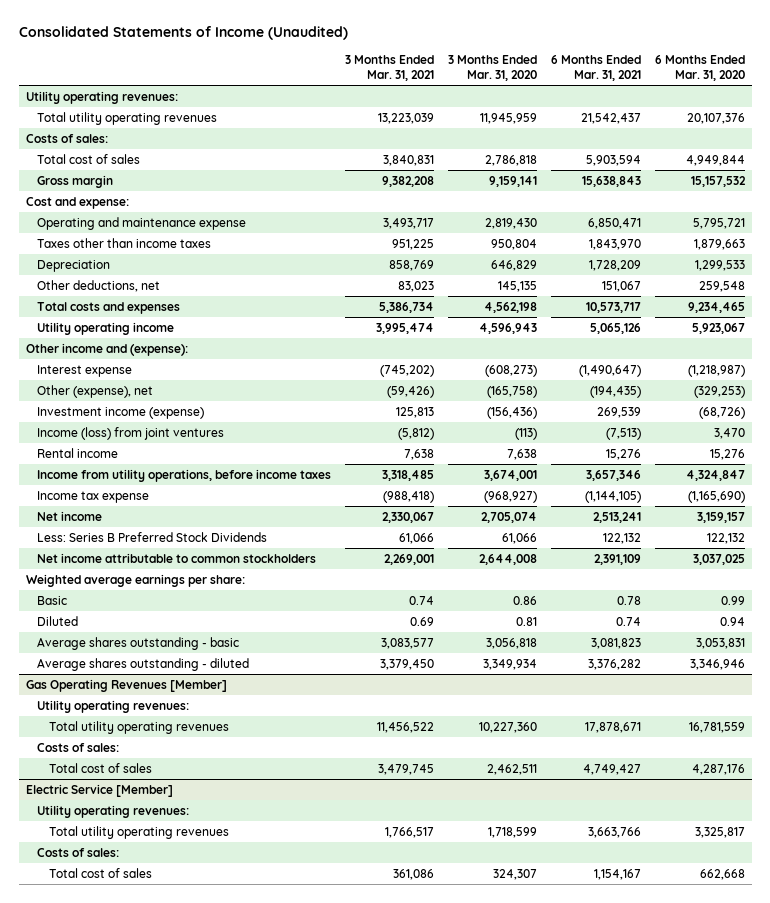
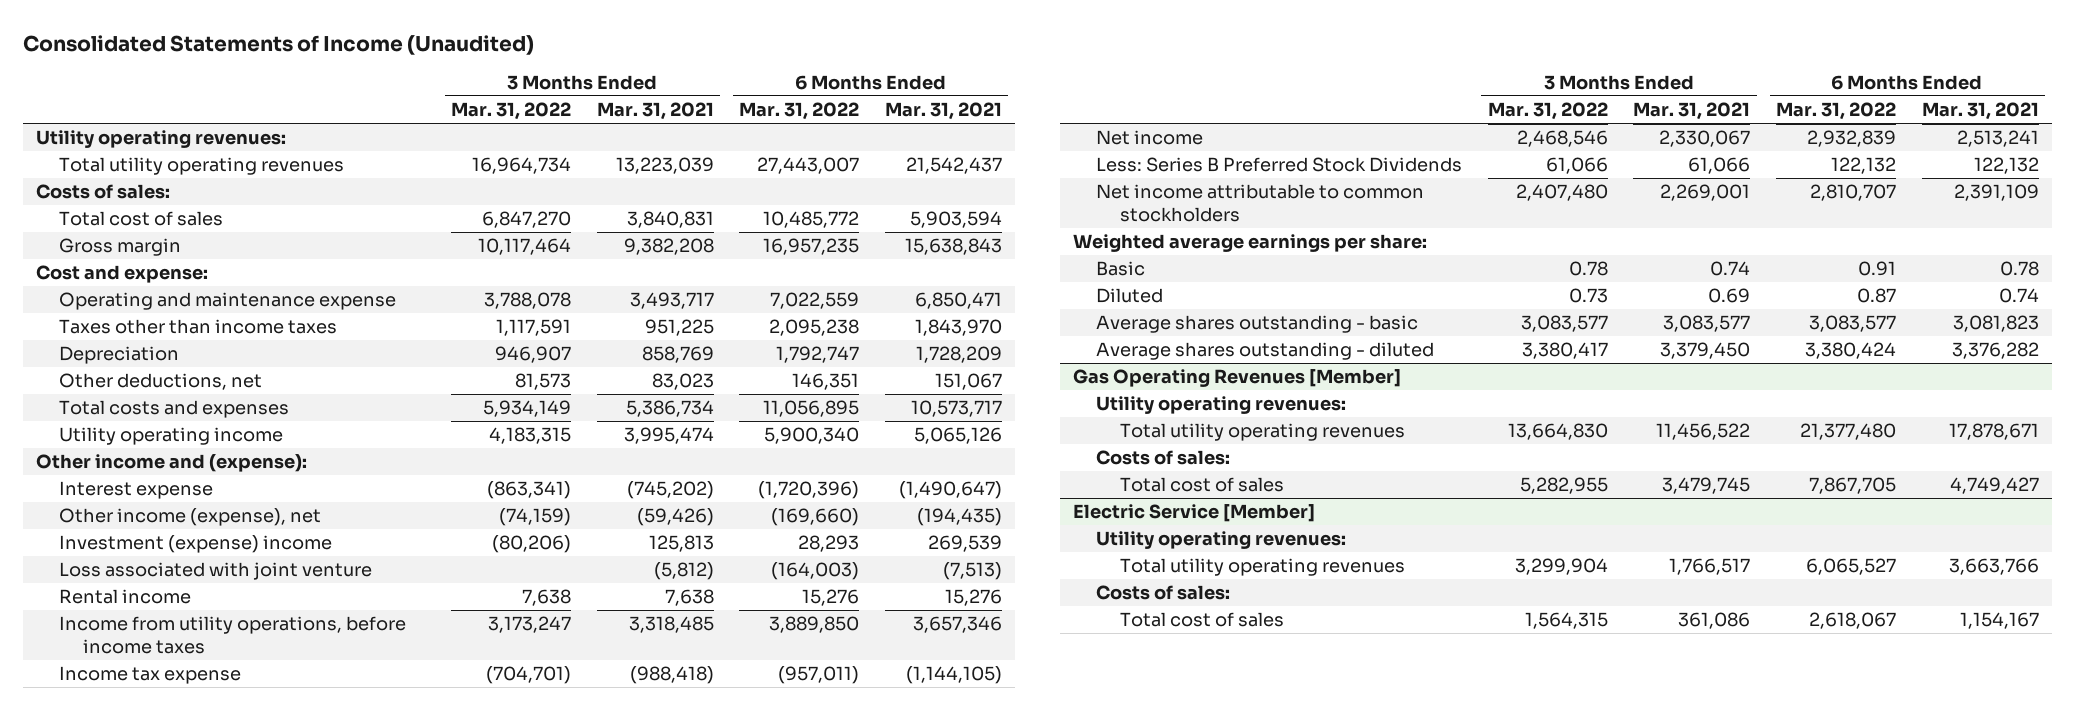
[447,54,537,82] 3 Months Ended Mar. 31, 2020 -> none
[654,54,745,82] 6 Months Ended Mar. 31, 2020 -> none
none -> [451,102,572,121] Mar. 31, 2022
none -> [739,102,860,121] Mar. 31, 2022
[37,384,154,398] Other (expense), net -> [59,508,322,527] Other income (expense), net
[37,406,205,419] Investment income (expense) -> [59,535,333,554] Investment (expense) income
[37,426,225,440] Income (loss) from joint ventures -> [59,562,373,581] Loss associated with joint venture

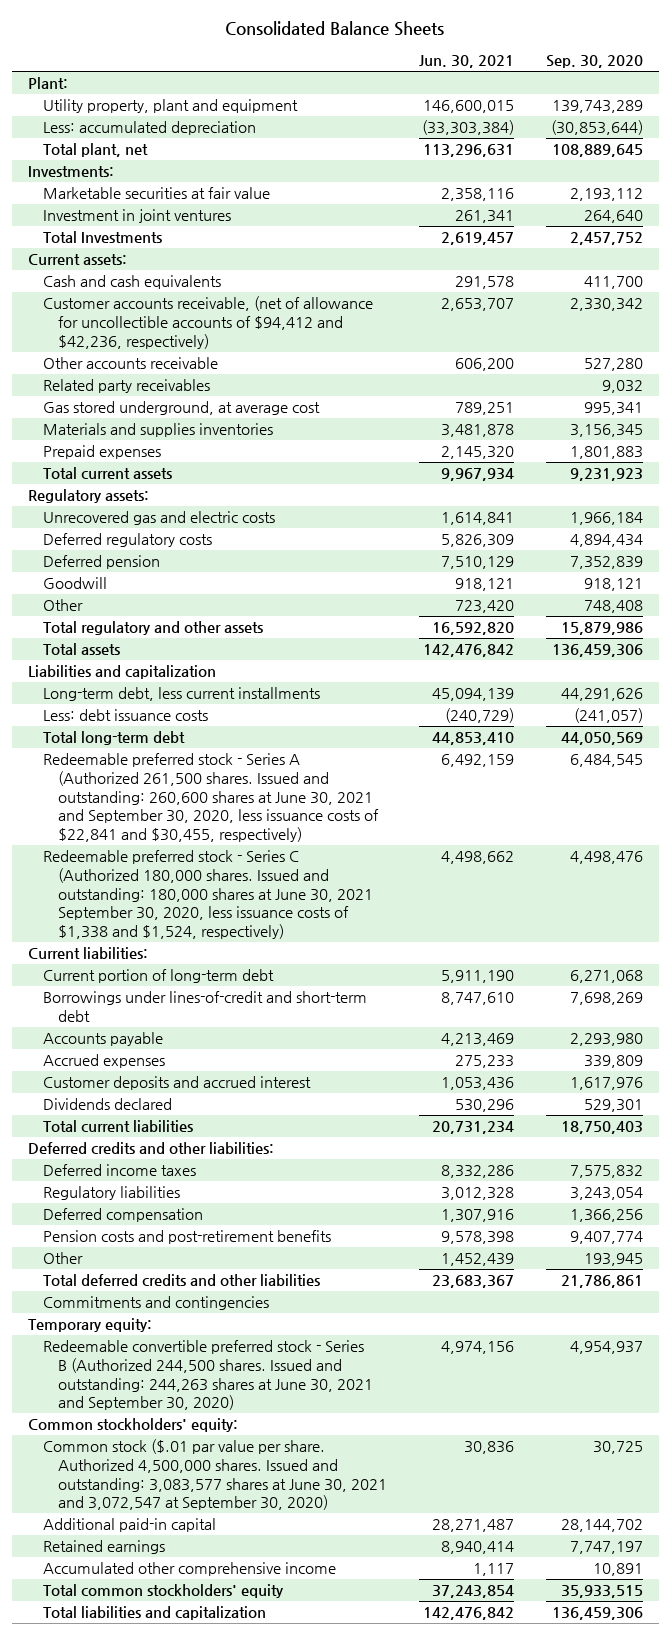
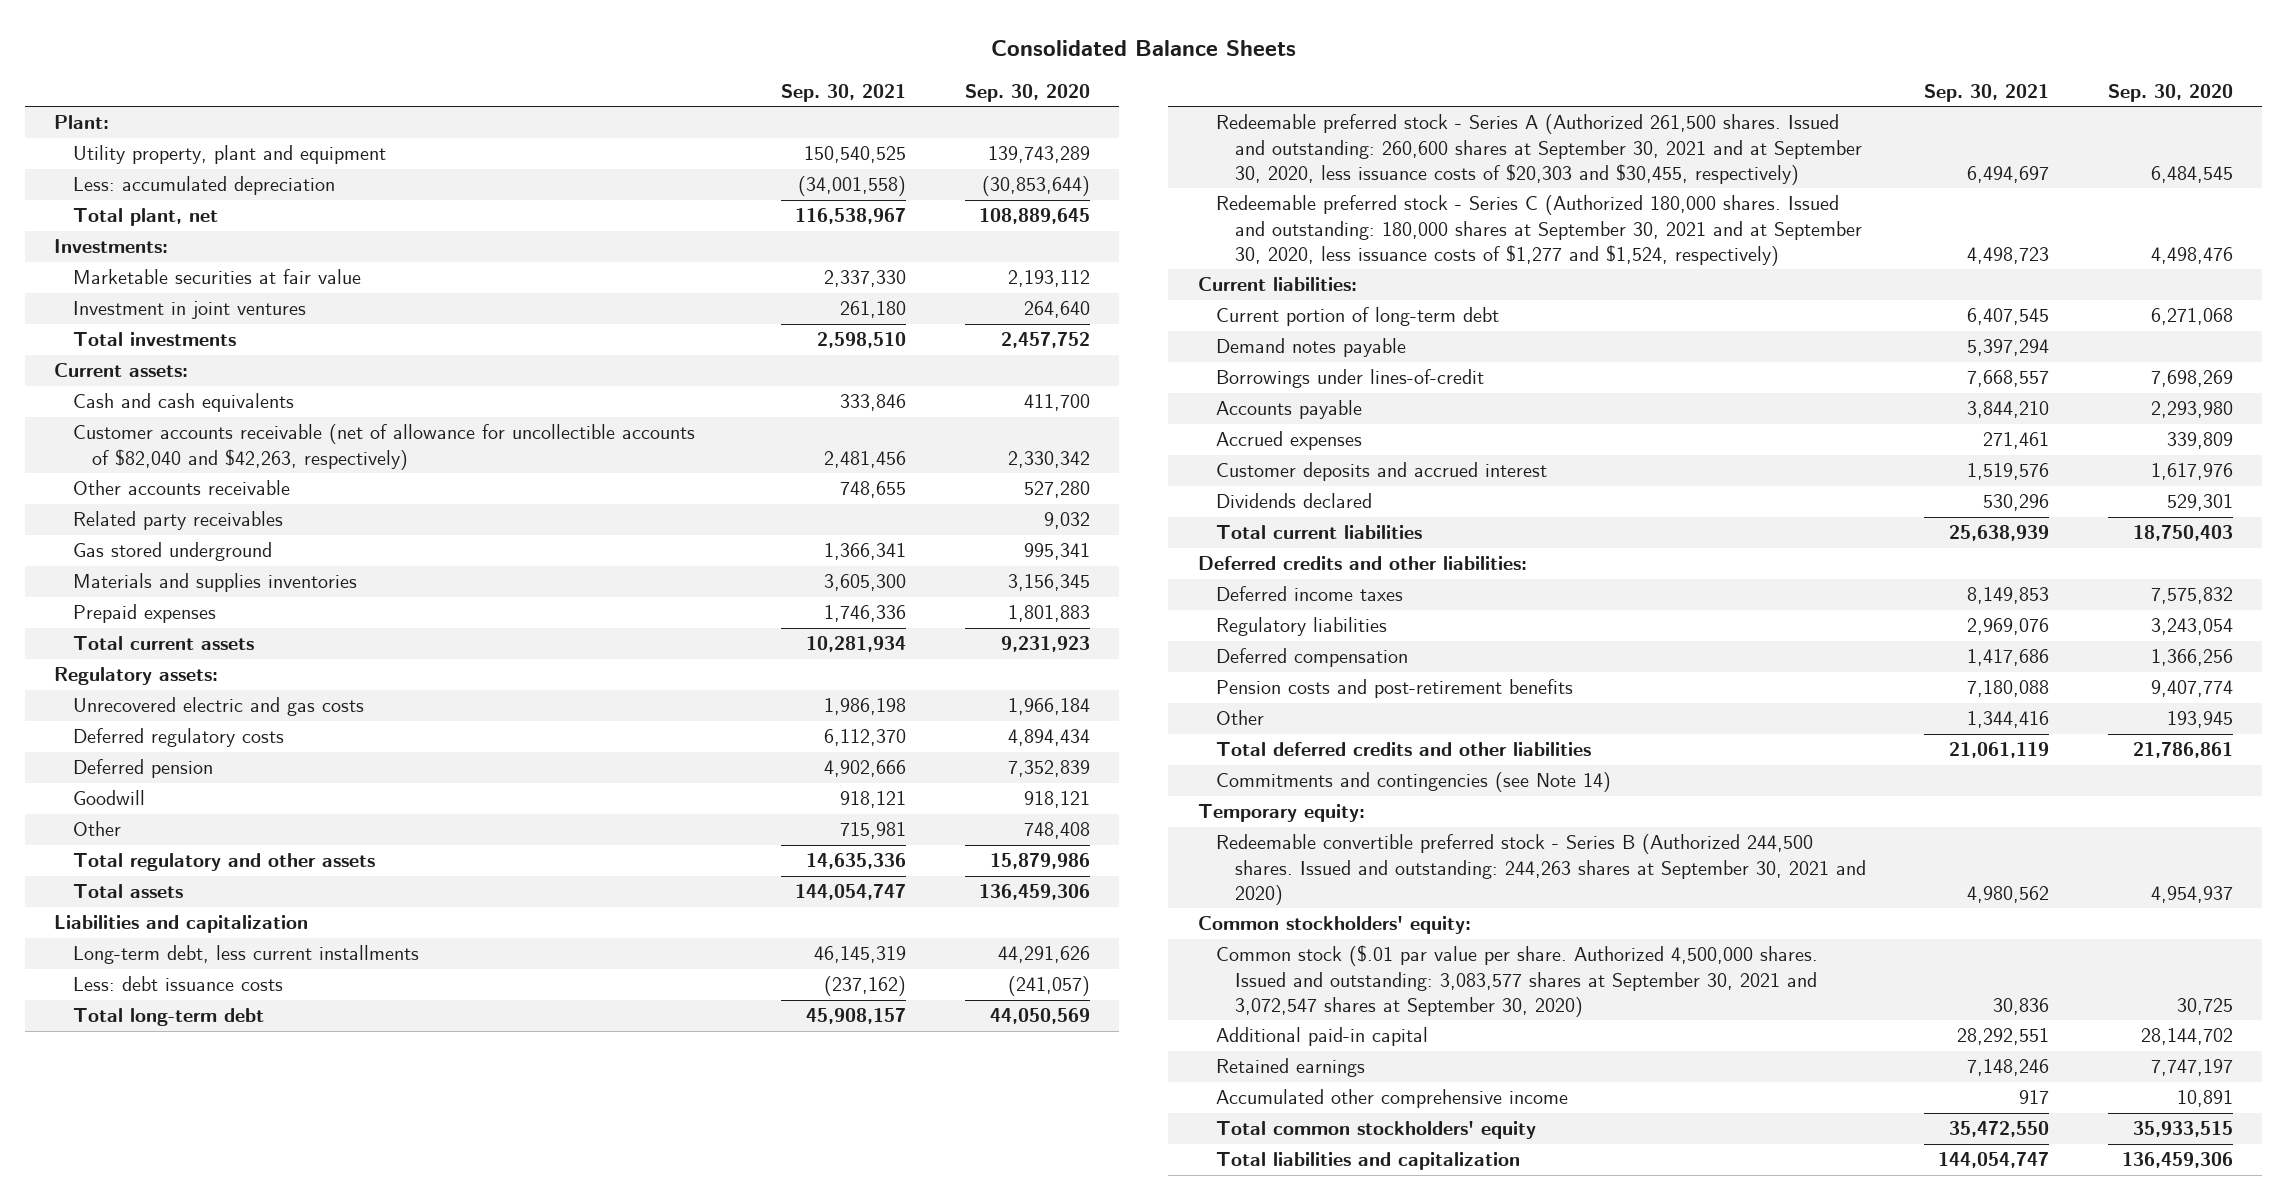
[418,55,514,69] Jun. 30, 2021 -> none
none -> [781,83,907,102] Sep. 30, 2021
[42,231,162,244] Total Investments -> [73,332,237,347] Total investments
[42,296,373,349] Customer accounts receivable, (net of allowance for uncollectible accounts of $94,412 and $42,236, respectively) -> [73,424,696,470] Customer accounts receivable (net of allowance for uncollectible accounts of $82,040 and $42,263, respectively)
[42,401,320,416] Gas stored underground, at average cost -> [73,542,273,562] Gas stored underground
[42,511,275,526] Unrecovered gas and electric costs -> [73,697,365,717] Unrecovered electric and gas costs
[42,753,379,842] Redeemable preferred stock - Series A (Authorized 261,500 shares. Issued and outstanding: 260,600 shares at June 30, 2021 and September 30, 2020, less issuance costs of $22,841 and $30,455, respectively) -> [1216,114,1862,185] Redeemable preferred stock - Series A (Authorized 261,500 shares. Issued and outstanding: 260,600 shares at September 30, 2021 and at September 30, 2020, less issuance costs of $20,303 and $30,455, respectively)
[42,850,373,939] Redeemable preferred stock - Series C (Authorized 180,000 shares. Issued and outstanding: 180,000 shares at June 30, 2021 September 30, 2020, less issuance costs of $1,338 and $1,524, respectively) -> [1216,195,1862,266] Redeemable preferred stock - Series C (Authorized 180,000 shares. Issued and outstanding: 180,000 shares at September 30, 2021 and at September 30, 2020, less issuance costs of $1,277 and $1,524, respectively)
none -> [1216,338,1407,358] Demand notes payable
[42,991,367,1022] Borrowings under lines-of-credit and short-term debt -> [1216,369,1485,389] Borrowings under lines-of-credit
[42,1296,269,1311] Commitments and contingencies -> [1216,772,1612,793] Commitments and contingencies (see Note 14)
[42,1340,373,1411] Redeemable convertible preferred stock - Series B (Authorized 244,500 shares. Issued and outstanding: 244,263 shares at June 30, 2021 and September 30, 2020) -> [1216,834,1866,905] Redeemable convertible preferred stock - Series B (Authorized 244,500 shares. Issued and outstanding: 244,263 shares at September 30, 2021 and 2020)
[42,1439,387,1511] Common stock ($.01 par value per share. Authorized 4,500,000 shares. Issued and outstanding: 3,083,577 shares at June 30, 2021 and 3,072,547 at September 30, 2020) -> [1216,945,1819,1017] Common stock ($.01 par value per share. Authorized 4,500,000 shares. Issued and outstanding: 3,083,577 shares at September 30, 2021 and 3,072,547 shares at September 30, 2020)

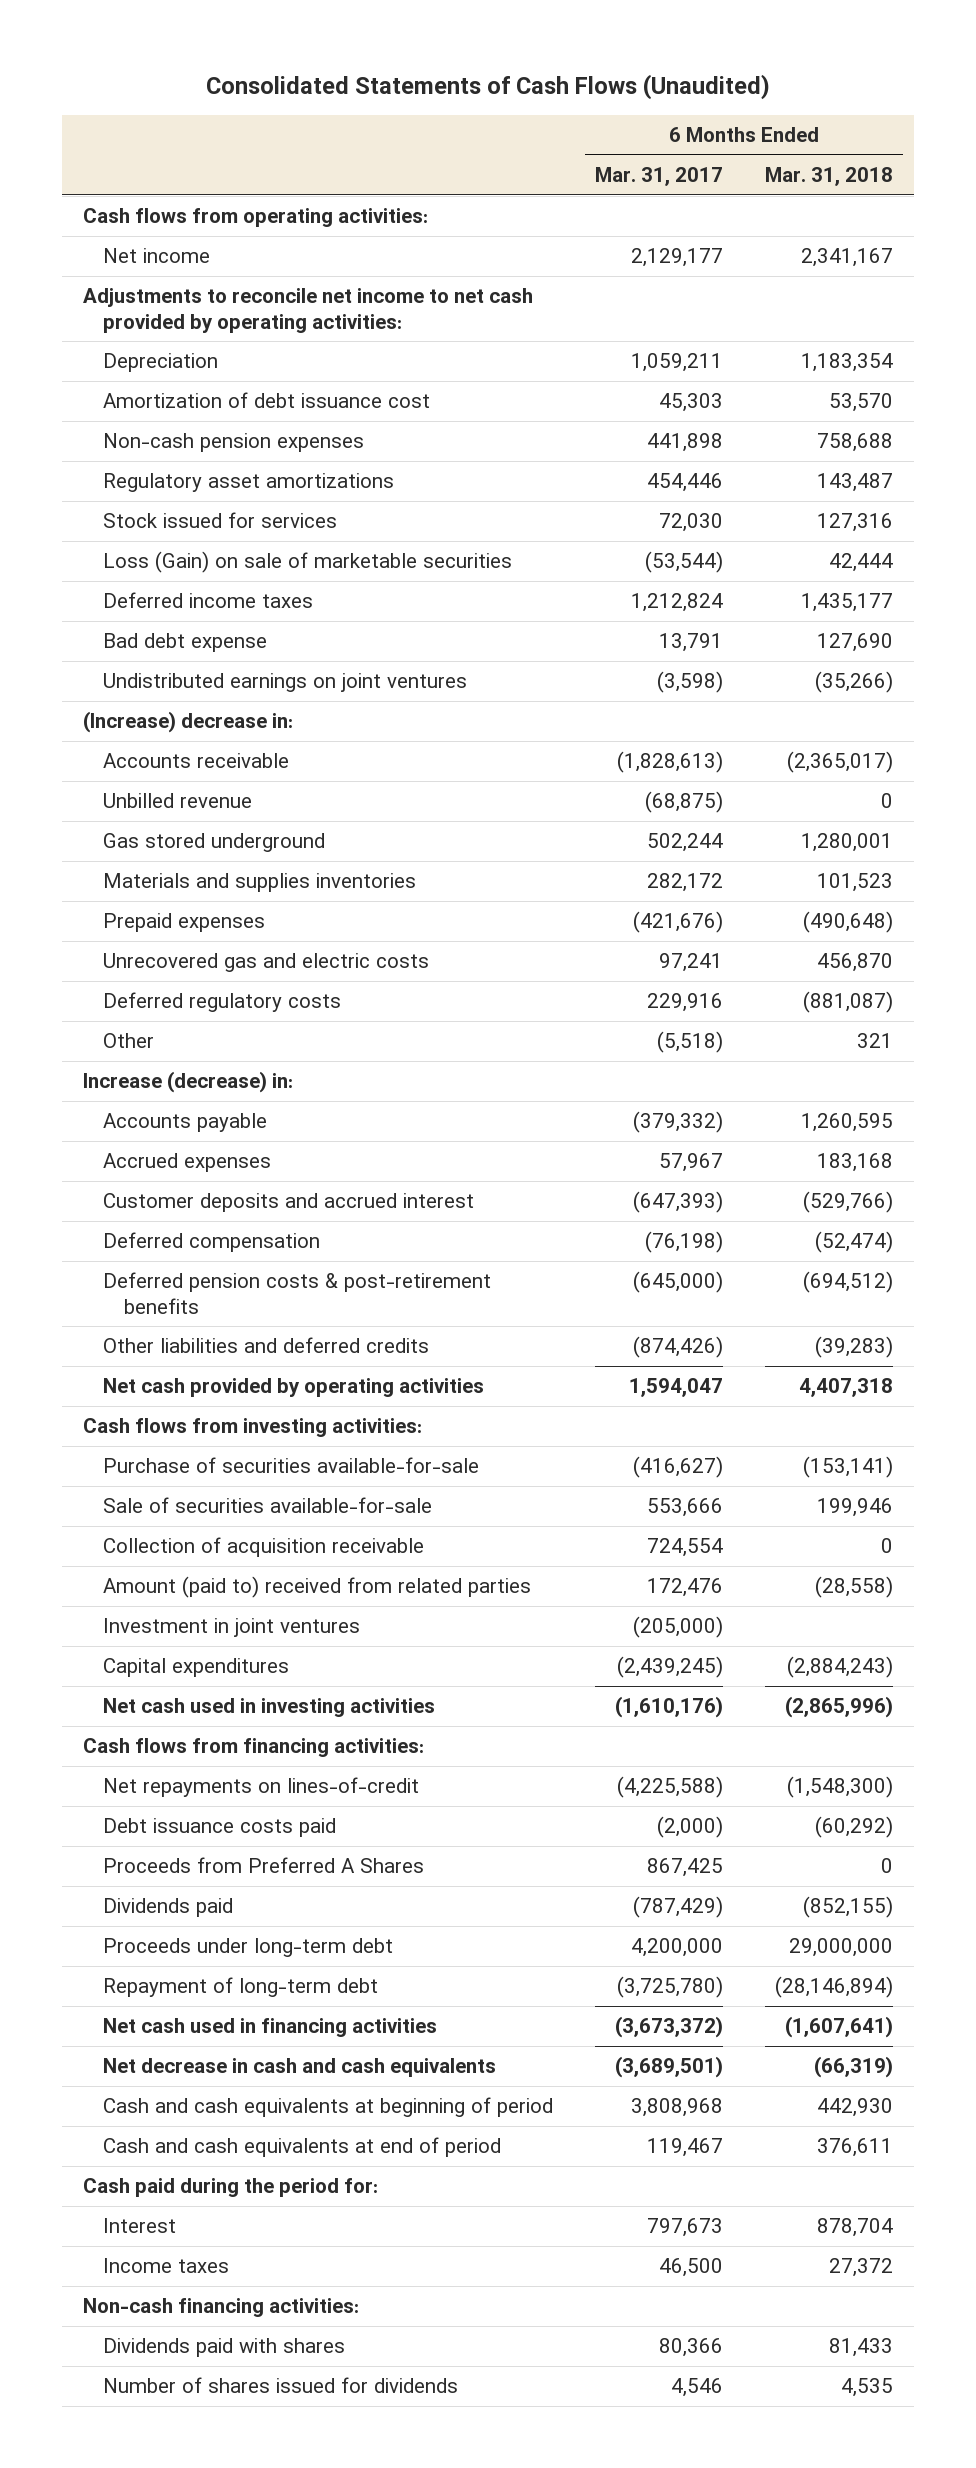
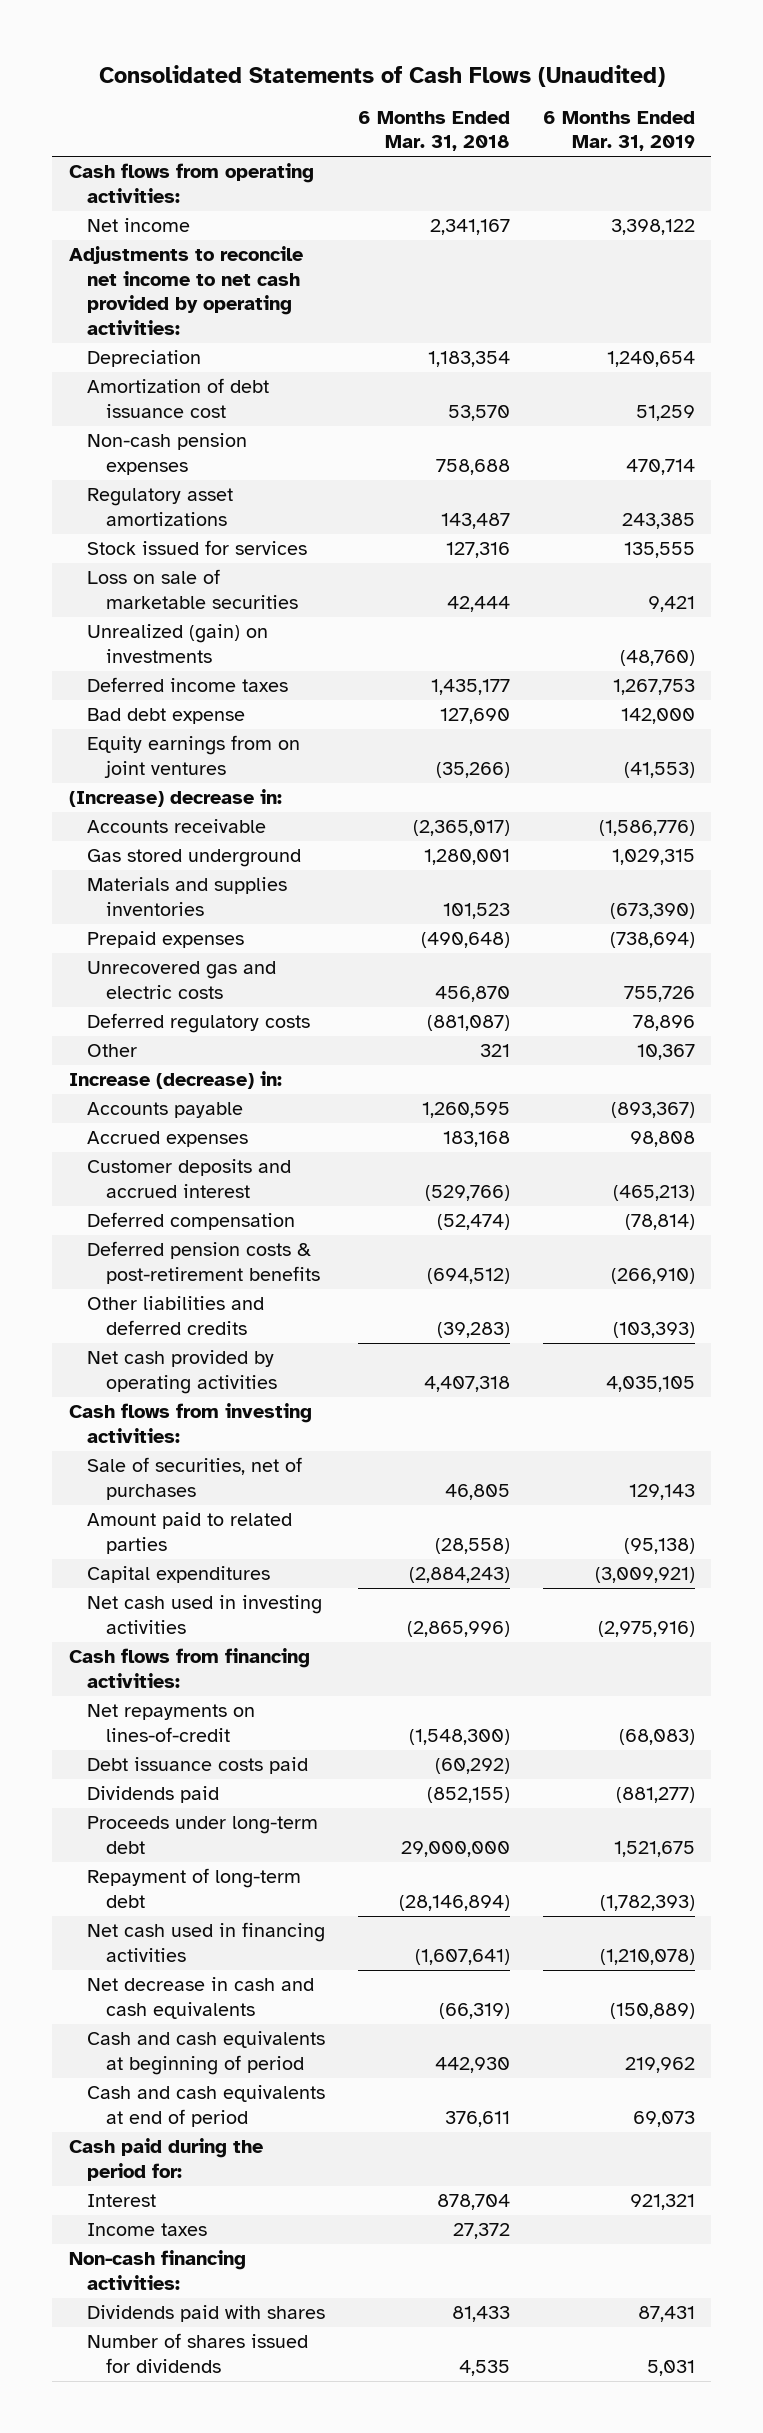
[595,167,724,187] Mar. 31, 2017 -> none
none -> [542,110,695,152] 6 Months Ended Mar. 31, 2019
[103,551,513,574] Loss (Gain) on sale of marketable securities -> [87,569,299,609] Loss on sale of marketable securities
none -> [87,624,269,663] Unrealized (gain) on investments
[103,673,468,693] Undistributed earnings on joint ventures -> [87,735,301,778] Equity earnings from on joint ventures
[103,793,253,809] Unbilled revenue -> none
[103,1457,480,1474] Purchase of securities available-for-sale -> none
[103,1497,433,1514] Sale of securities available-for-sale -> none
[103,1537,425,1558] Collection of acquisition receivable -> none
[103,1618,361,1638] Investment in joint ventures -> none
none -> [87,1457,303,1500] Sale of securities, net of purchases
[103,1576,532,1599] Amount (paid to) received from related parties -> [87,1512,293,1554] Amount paid to related parties
[103,1857,425,1874] Proceeds from Preferred A Shares -> none

